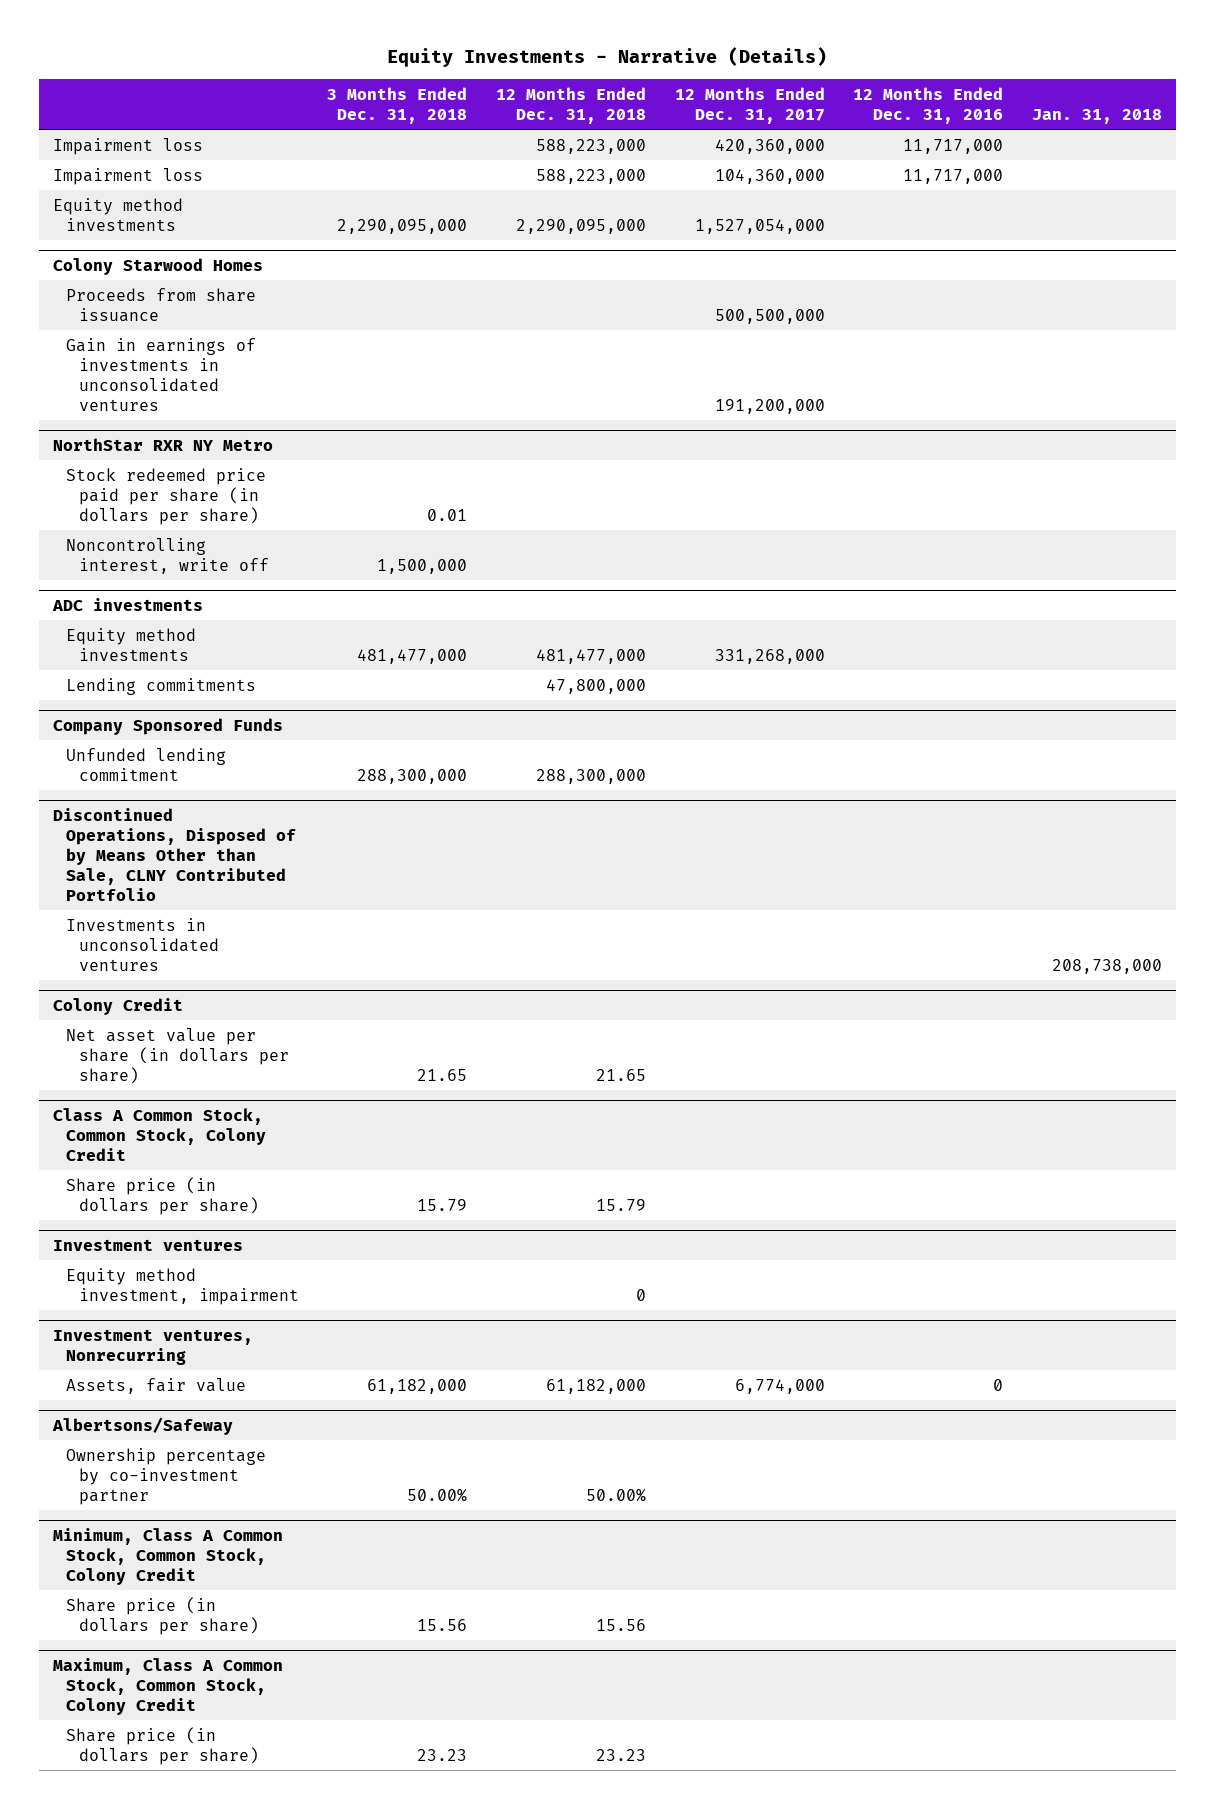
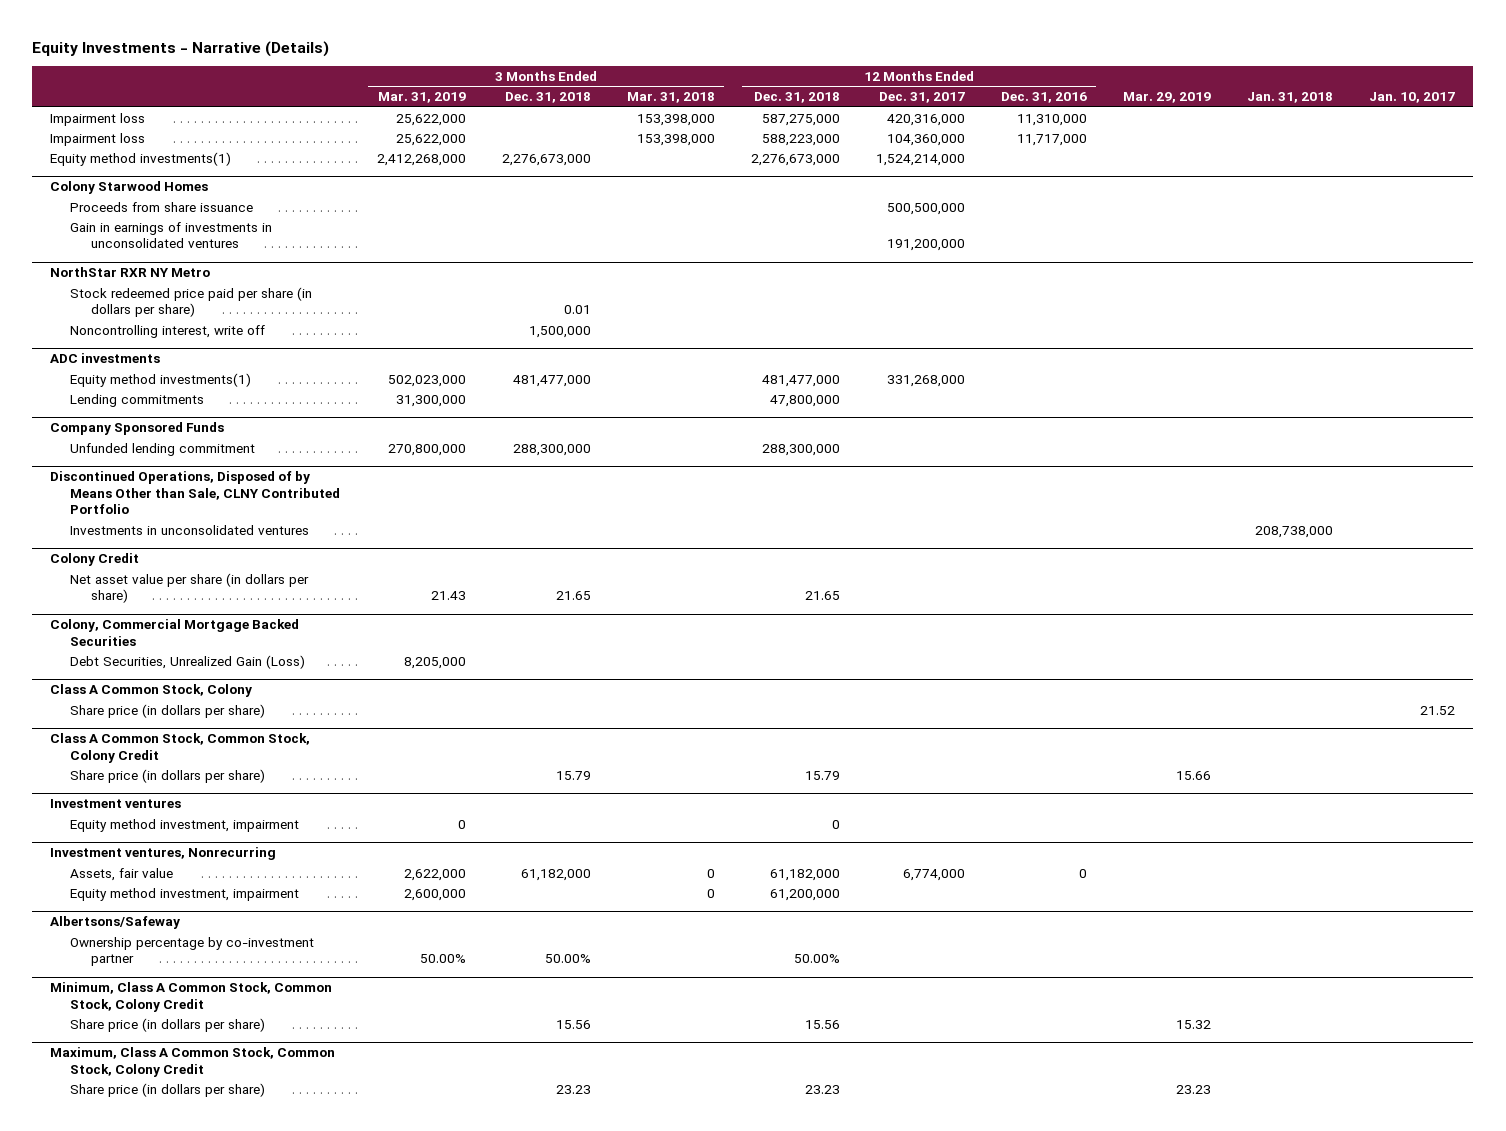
none -> [377,92,466,104] Mar. 31, 2019
none -> [626,92,715,104] Mar. 31, 2018
none -> [1123,92,1212,104] Mar. 29, 2019
none -> [1369,92,1456,104] Jan. 10, 2017
[536,138,647,154] 588,223,000 -> [761,113,840,126] 587,275,000
[714,138,825,154] 420,360,000 -> [886,113,965,126] 420,316,000
[903,138,1004,154] 11,717,000 -> [1017,113,1088,126] 11,310,000
[52,197,183,231] Equity method investments -> [50,151,232,166] Equity method investments(1)
[337,218,468,234] 2,290,095,000 -> [501,153,591,166] 2,276,673,000
[516,218,647,234] 2,290,095,000 -> [750,153,840,166] 2,276,673,000
[694,218,825,234] 1,527,054,000 -> [875,153,965,166] 1,524,214,000
[65,627,196,661] Equity method investments -> [70,372,252,387] Equity method investments(1)
none -> [50,619,300,646] Colony, Commercial Mortgage Backed Securities
none -> [70,654,306,669] Debt Securities, Unrealized Gain (Loss)
none -> [50,684,253,698] Class A Common Stock, Colony
none -> [70,703,266,718] Share price (in dollars per share)
none -> [70,887,300,901] Equity method investment, impairment

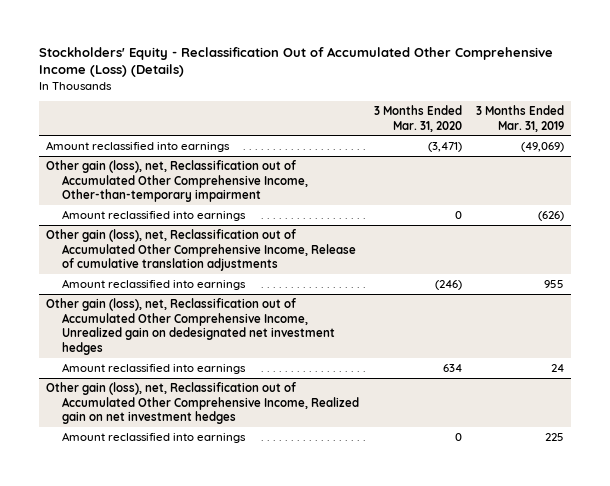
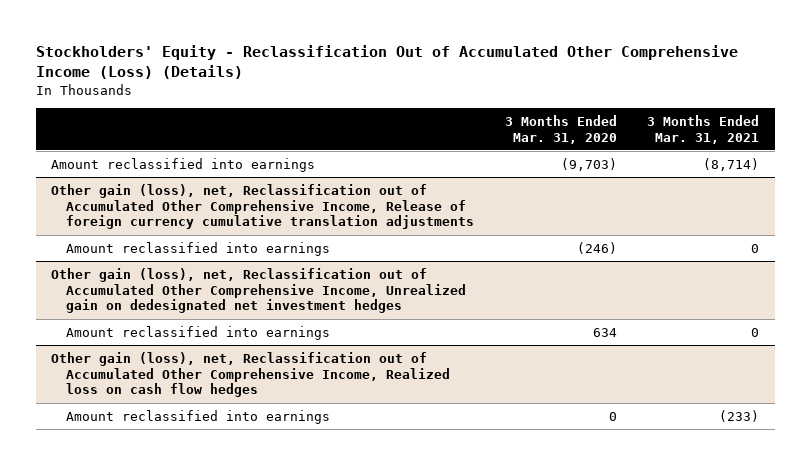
[475,104,564,132] 3 Months Ended Mar. 31, 2019 -> none
none -> [647,114,760,144] 3 Months Ended Mar. 31, 2021
[45,159,309,203] Other gain (loss), net, Reclassification out of Accumulated Other Comprehensive Income, Other-than-temporary impairment -> none
[62,209,247,221] Amount reclassified into earnings -> none
[427,141,462,152] (3,471) -> [560,157,617,171] (9,703)
[45,228,357,272] Other gain (loss), net, Reclassification out of Accumulated Other Comprehensive Income, Release of cumulative translation adjustments -> [51,183,474,230] Other gain (loss), net, Reclassification out of Accumulated Other Comprehensive Income, Release of foreign currency cumulative translation adjustments
[45,381,360,425] Other gain (loss), net, Reclassification out of Accumulated Other Comprehensive Income, Realized gain on net investment hedges -> [51,351,450,398] Other gain (loss), net, Reclassification out of Accumulated Other Comprehensive Income, Realized loss on cash flow hedges

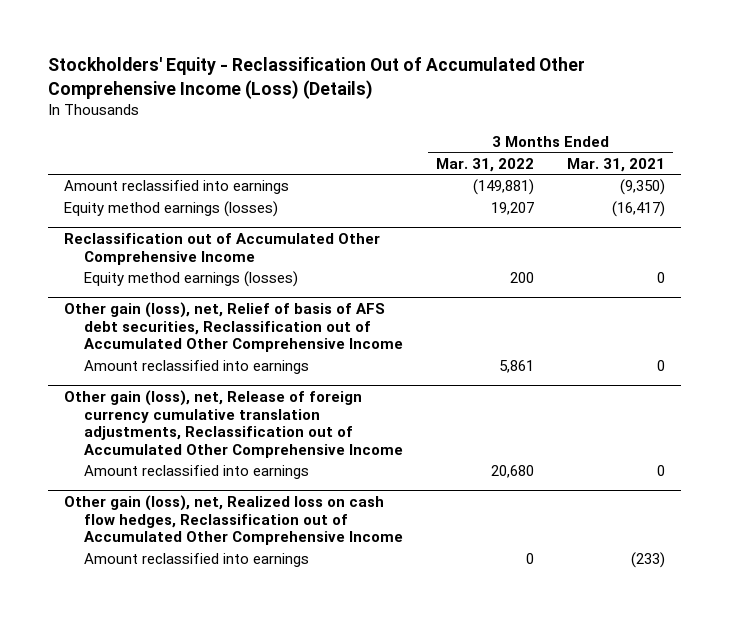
[504,114,617,144] 3 Months Ended Mar. 31, 2020 -> none
none -> [436,157,535,172] Mar. 31, 2022
[51,183,474,230] Other gain (loss), net, Reclassification out of Accumulated Other Comprehensive Income, Release of foreign currency cumulative translation adjustments -> none
[703,157,760,171] (8,714) -> [620,179,666,196] (9,350)
none -> [64,201,279,218] Equity method earnings (losses)
none -> [64,233,381,265] Reclassification out of Accumulated Other Comprehensive Income
none -> [84,271,299,288] Equity method earnings (losses)
none -> [64,302,404,353] Other gain (loss), net, Relief of basis of AFS debt securities, Reclassification out of Accumulated Other Comprehensive Income
[51,267,466,314] Other gain (loss), net, Reclassification out of Accumulated Other Comprehensive Income, Unrealized gain on dedesignated net investment hedges -> none
none -> [64,390,404,458] Other gain (loss), net, Release of foreign currency cumulative translation adjustments, Reclassification out of Accumulated Other Comprehensive Income
[51,351,450,398] Other gain (loss), net, Reclassification out of Accumulated Other Comprehensive Income, Realized loss on cash flow hedges -> [64,495,404,546] Other gain (loss), net, Realized loss on cash flow hedges, Reclassification out of Accumulated Other Comprehensive Income

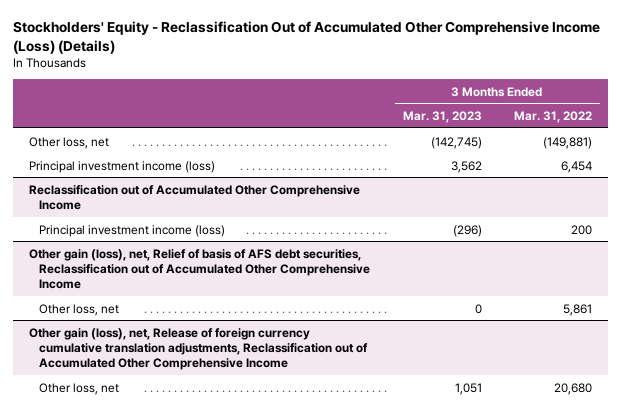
[567,157,666,172] Mar. 31, 2021 -> none
none -> [402,110,482,123] Mar. 31, 2023
[64,201,279,218] Equity method earnings (losses) -> none
[64,180,290,195] Amount reclassified into earnings -> [28,136,109,149] Other loss, net
none -> [28,160,215,173] Principal investment income (loss)
[84,271,299,288] Equity method earnings (losses) -> [39,224,226,237] Principal investment income (loss)
[84,360,310,375] Amount reclassified into earnings -> [39,303,120,316] Other loss, net
[64,495,404,546] Other gain (loss), net, Realized loss on cash flow hedges, Reclassification out of Accumulated Other Comprehensive Income -> none
[84,553,310,568] Amount reclassified into earnings -> none
[84,465,310,480] Amount reclassified into earnings -> [39,382,120,395] Other loss, net

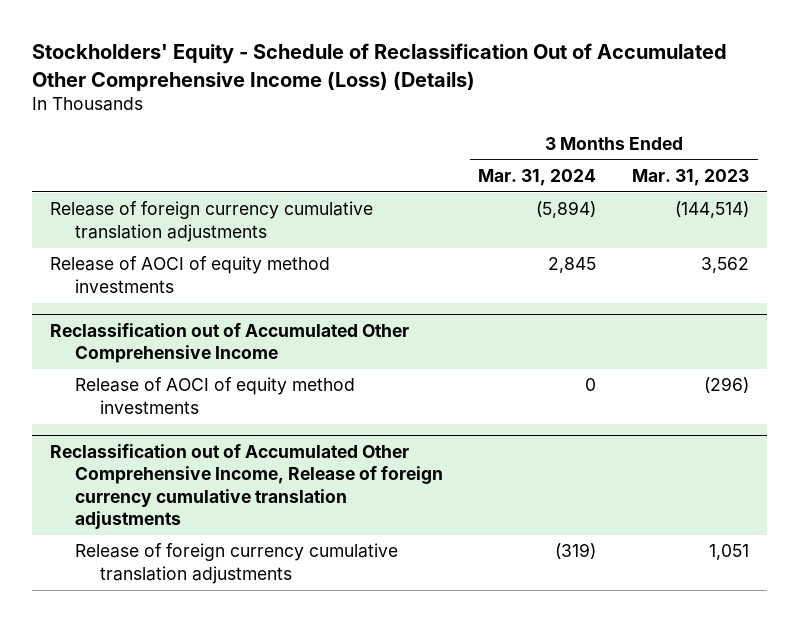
[12,20,600,54] Stockholders' Equity - Reclassification Out of Accumulated Other Comprehensive Income (Loss) (Details) -> [32,43,728,91] Stockholders' Equity - Schedule of Reclassification Out of Accumulated Other Comprehensive Income (Loss) (Details)
[513,110,592,123] Mar. 31, 2022 -> none
none -> [478,169,597,187] Mar. 31, 2024
[28,136,109,149] Other loss, net -> none
none -> [49,201,373,242] Release of foreign currency cumulative translation adjustments
[28,160,215,173] Principal investment income (loss) -> [49,256,330,293] Release of AOCI of equity method investments
[28,248,371,289] Other gain (loss), net, Relief of basis of AFS debt securities, Reclassification out of Accumulated Other Comprehensive Income -> none
[39,303,120,316] Other loss, net -> none
[39,224,226,237] Principal investment income (loss) -> [74,377,355,414] Release of AOCI of equity method investments
[28,327,369,370] Other gain (loss), net, Release of foreign currency cumulative translation adjustments, Reclassification out of Accumulated Other Comprehensive Income -> [49,443,443,530] Reclassification out of Accumulated Other Comprehensive Income, Release of foreign currency cumulative translation adjustments
[39,382,120,395] Other loss, net -> [74,543,398,584] Release of foreign currency cumulative translation adjustments

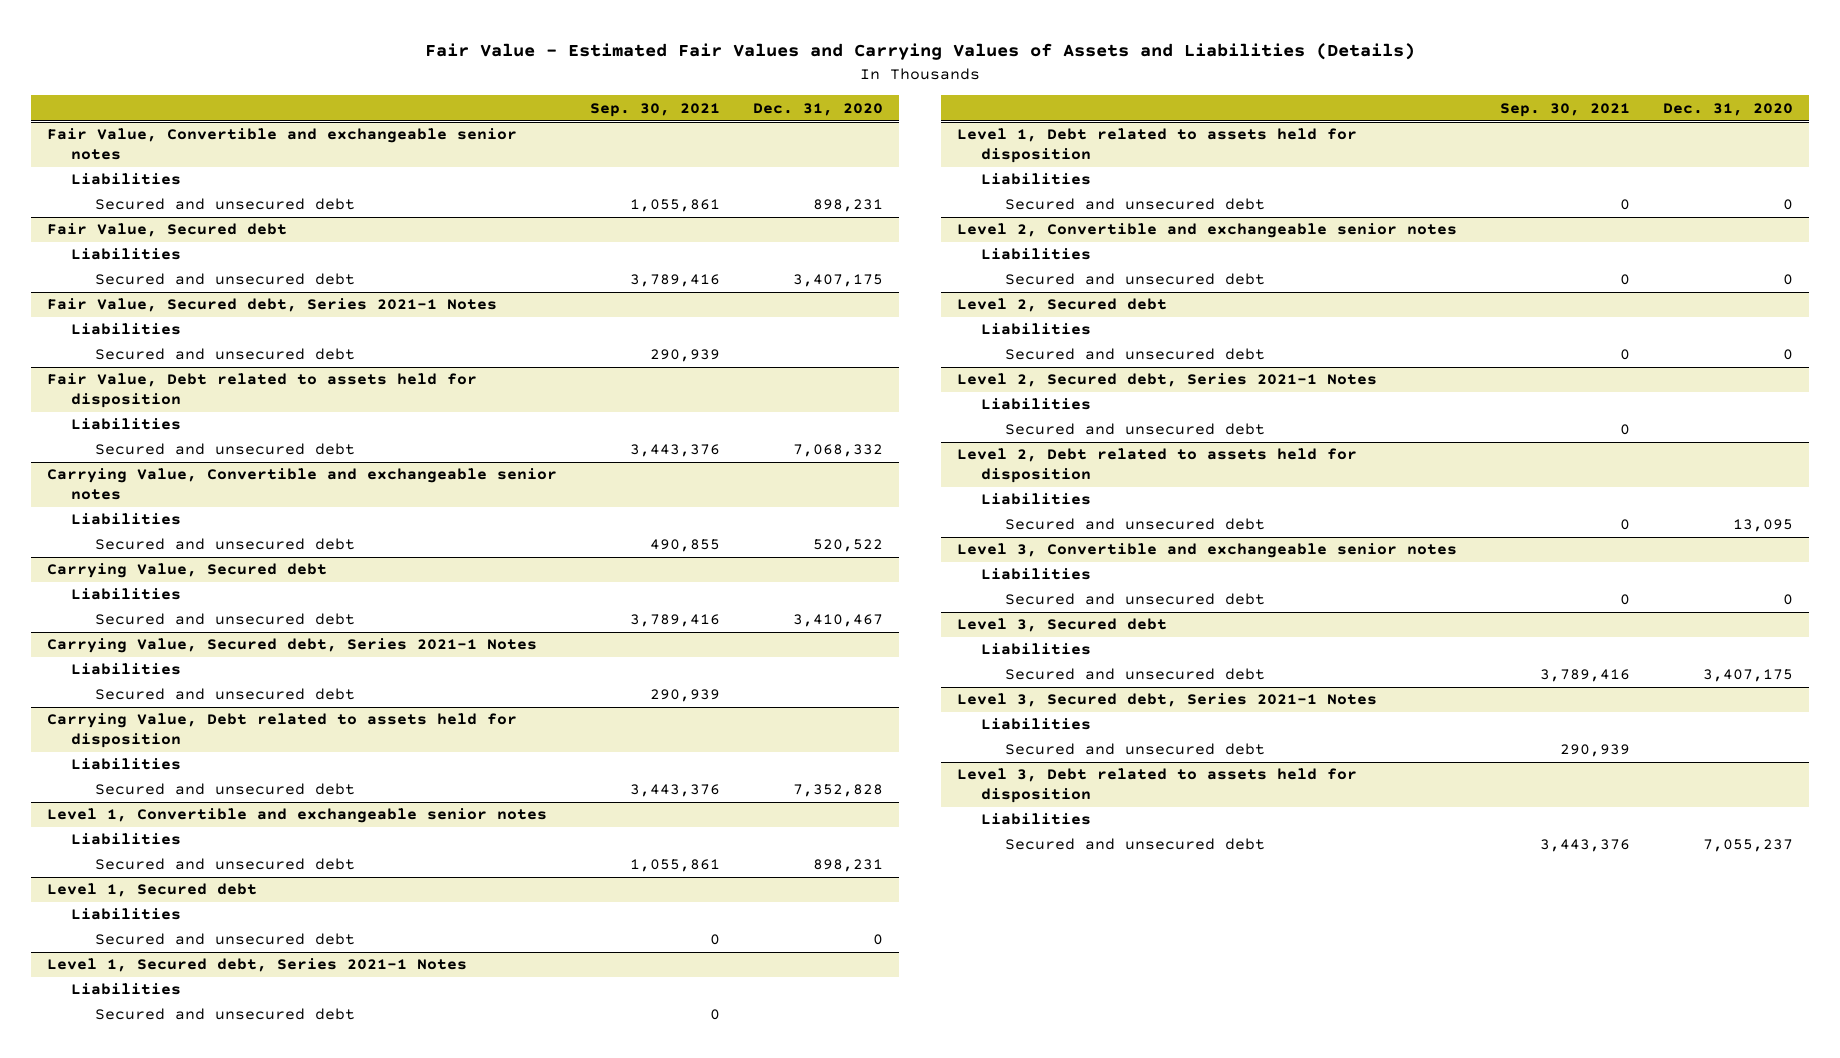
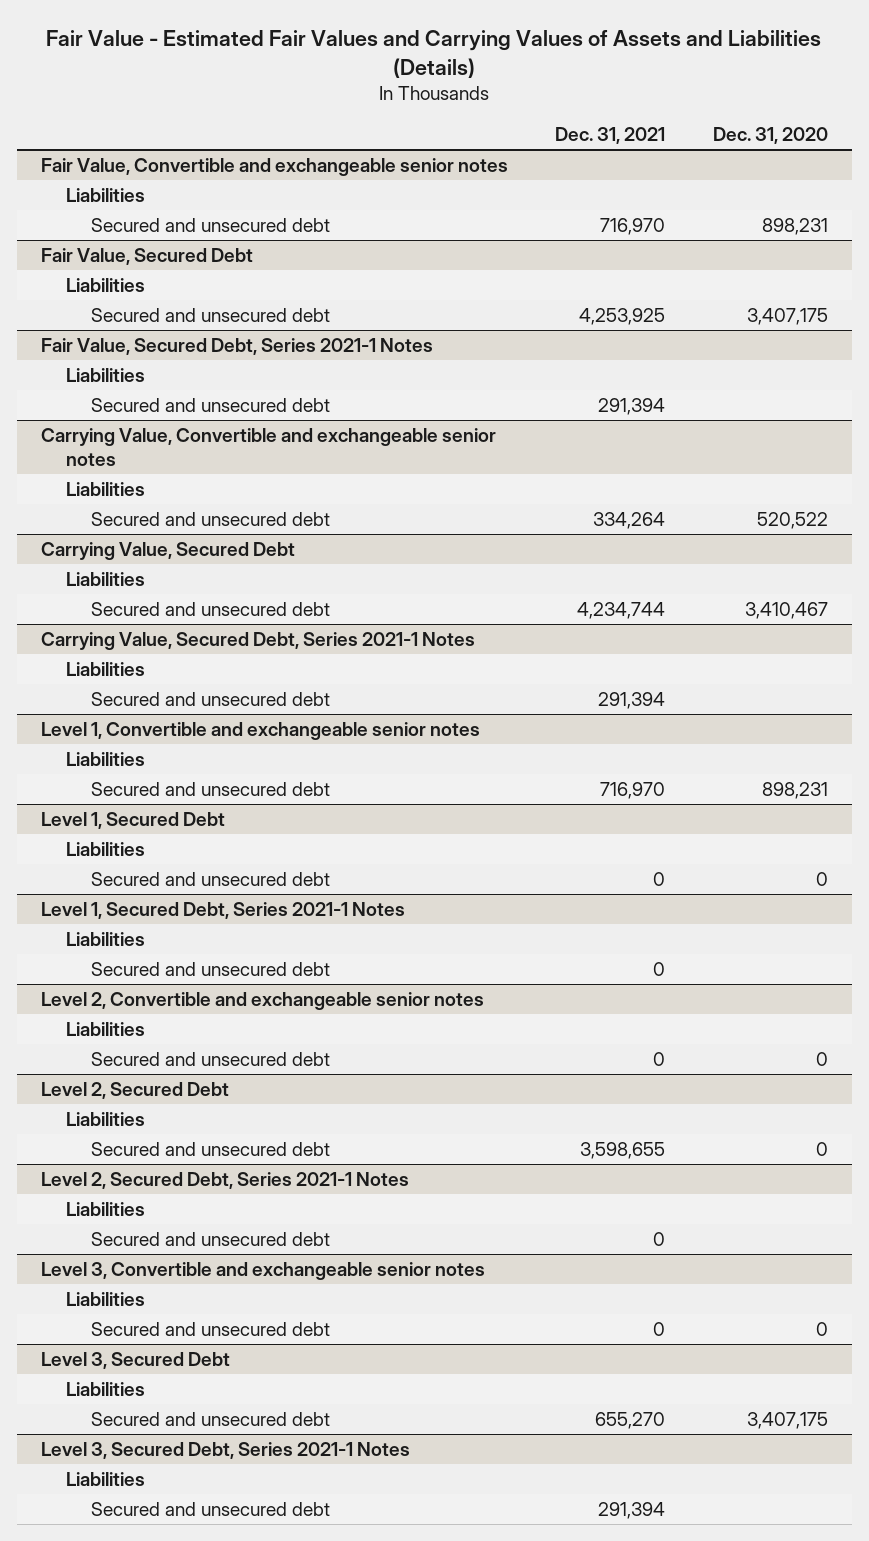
[589,102,720,117] Sep. 30, 2021 -> none
none -> [555,127,666,145] Dec. 31, 2021
[46,223,287,238] Fair Value, Secured debt -> [40,248,253,266] Fair Value, Secured Debt
[46,298,497,313] Fair Value, Secured debt, Series 2021-1 Notes -> [40,338,433,356] Fair Value, Secured Debt, Series 2021-1 Notes
[46,373,477,408] Fair Value, Debt related to assets held for disposition -> none
[71,418,182,431] Liabilities -> none
[95,443,356,456] Secured and unsecured debt -> none
[46,563,327,579] Carrying Value, Secured debt -> [40,542,295,561] Carrying Value, Secured Debt
[46,638,537,654] Carrying Value, Secured debt, Series 2021-1 Notes -> [40,632,475,651] Carrying Value, Secured Debt, Series 2021-1 Notes
[46,713,517,748] Carrying Value, Debt related to assets held for disposition -> none
[71,758,182,771] Liabilities -> none
[95,783,356,796] Secured and unsecured debt -> none
[46,883,257,898] Level 1, Secured debt -> [40,812,225,830] Level 1, Secured Debt
[46,958,467,973] Level 1, Secured debt, Series 2021-1 Notes -> [40,902,405,920] Level 1, Secured Debt, Series 2021-1 Notes
[957,128,1358,163] Level 1, Debt related to assets held for disposition -> none
[981,173,1092,186] Liabilities -> none
[1005,198,1266,211] Secured and unsecured debt -> none
[957,298,1168,313] Level 2, Secured debt -> [40,1082,229,1100] Level 2, Secured Debt
[957,373,1378,388] Level 2, Secured debt, Series 2021-1 Notes -> [40,1172,409,1190] Level 2, Secured Debt, Series 2021-1 Notes
[957,448,1358,483] Level 2, Debt related to assets held for disposition -> none
[981,493,1092,506] Liabilities -> none
[1005,518,1266,531] Secured and unsecured debt -> none
[957,618,1168,633] Level 3, Secured debt -> [40,1352,230,1370] Level 3, Secured Debt
[957,693,1378,708] Level 3, Secured debt, Series 2021-1 Notes -> [40,1442,410,1460] Level 3, Secured Debt, Series 2021-1 Notes
[957,768,1358,803] Level 3, Debt related to assets held for disposition -> none
[981,813,1092,826] Liabilities -> none
[1005,838,1266,851] Secured and unsecured debt -> none

